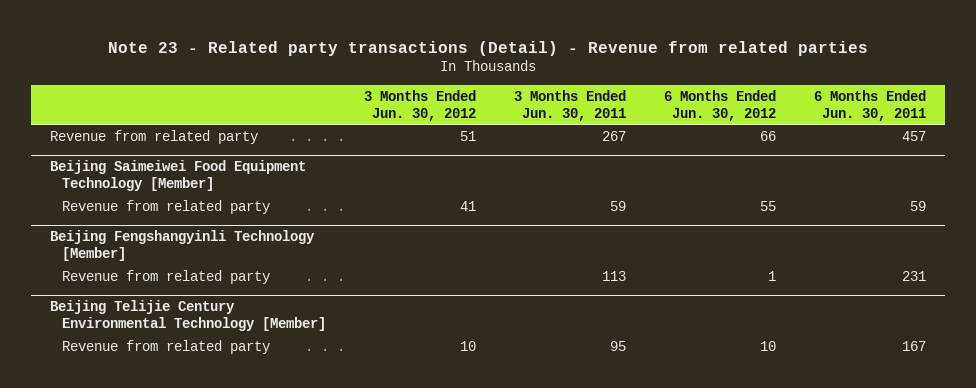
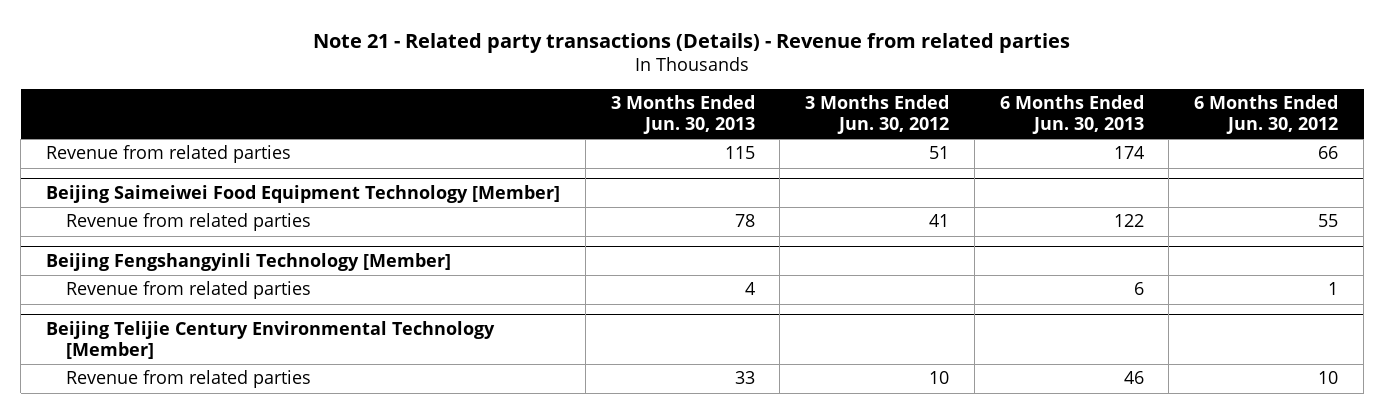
[108,40,869,56] Note 23 - Related party transactions (Detail) - Revenue from related parties -> [313,32,1071,53] Note 21 - Related party transactions (Details) - Revenue from related parties
[513,89,626,121] 3 Months Ended Jun. 30, 2011 -> none
[813,89,926,121] 6 Months Ended Jun. 30, 2011 -> none
none -> [610,95,755,134] 3 Months Ended Jun. 30, 2013
none -> [999,95,1144,134] 6 Months Ended Jun. 30, 2013
[50,129,259,144] Revenue from related party -> [46,145,292,164] Revenue from related parties
[61,199,270,214] Revenue from related party -> [65,213,311,232] Revenue from related parties
[61,269,270,284] Revenue from related party -> [65,281,311,300] Revenue from related parties
[61,339,270,354] Revenue from related party -> [65,370,311,389] Revenue from related parties

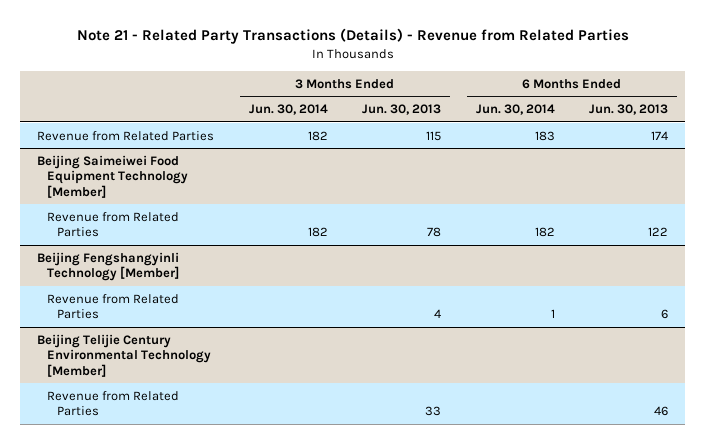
[313,32,1071,53] Note 21 - Related party transactions (Details) - Revenue from related parties -> [76,28,629,45] Note 21 - Related Party Transactions (Details) - Revenue from Related Parties
[805,95,950,134] 3 Months Ended Jun. 30, 2012 -> none
[1194,95,1339,134] 6 Months Ended Jun. 30, 2012 -> none
none -> [248,104,328,116] Jun. 30, 2014
none -> [475,104,555,116] Jun. 30, 2014
[46,145,292,164] Revenue from related parties -> [36,130,214,141] Revenue from Related Parties
[65,213,311,232] Revenue from related parties -> [46,211,179,238] Revenue from Related Parties
[65,281,311,300] Revenue from related parties -> [46,293,179,320] Revenue from Related Parties
[65,370,311,389] Revenue from related parties -> [46,390,179,417] Revenue from Related Parties

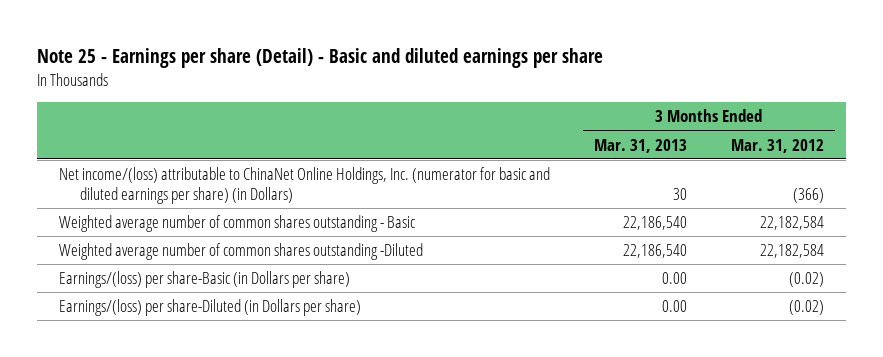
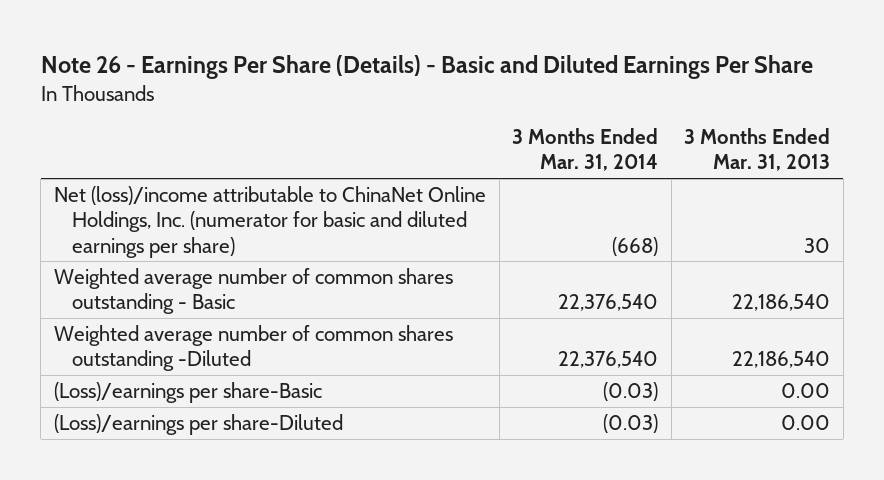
[37,48,604,69] Note 25 - Earnings per share (Detail) - Basic and diluted earnings per share -> [40,54,813,79] Note 26 - Earnings Per Share (Details) - Basic and Diluted Earnings Per Share
[731,138,825,153] Mar. 31, 2012 -> none
none -> [512,128,659,172] 3 Months Ended Mar. 31, 2014
[59,167,551,204] Net income/(loss) attributable to ChinaNet Online Holdings, Inc. (numerator for basic and diluted earnings per share) (in Dollars) -> [54,186,487,258] Net (loss)/income attributable to ChinaNet Online Holdings, Inc. (numerator for basic and diluted earnings per share)
[59,271,351,289] Earnings/(loss) per share-Basic (in Dollars per share) -> [54,382,323,404] (Loss)/earnings per share-Basic
[59,299,362,317] Earnings/(loss) per share-Diluted (in Dollars per share) -> [54,414,344,436] (Loss)/earnings per share-Diluted

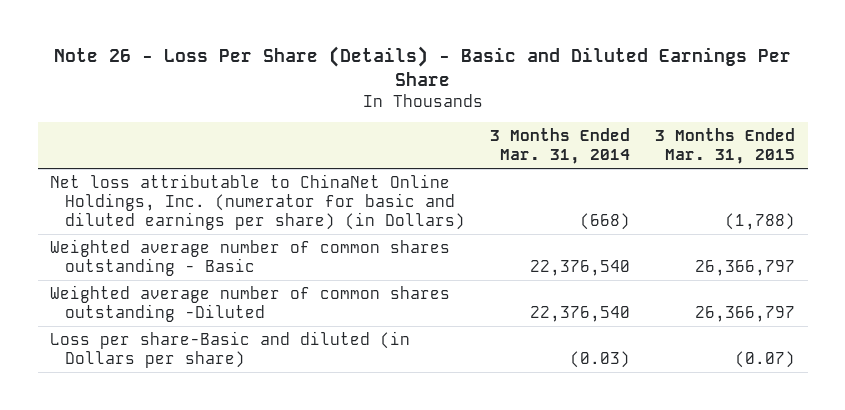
[40,54,813,79] Note 26 - Earnings Per Share (Details) - Basic and Diluted Earnings Per Share -> [53,45,791,86] Note 26 - Loss Per Share (Details) - Basic and Diluted Earnings Per Share
[684,128,831,172] 3 Months Ended Mar. 31, 2013 -> none
none -> [654,128,795,165] 3 Months Ended Mar. 31, 2015
[54,186,487,258] Net (loss)/income attributable to ChinaNet Online Holdings, Inc. (numerator for basic and diluted earnings per share) -> [50,173,465,231] Net loss attributable to ChinaNet Online Holdings, Inc. (numerator for basic and diluted earnings per share) (in Dollars)
[54,382,323,404] (Loss)/earnings per share-Basic -> none
[54,414,344,436] (Loss)/earnings per share-Diluted -> none
none -> [50,330,411,369] Loss per share-Basic and diluted (in Dollars per share)

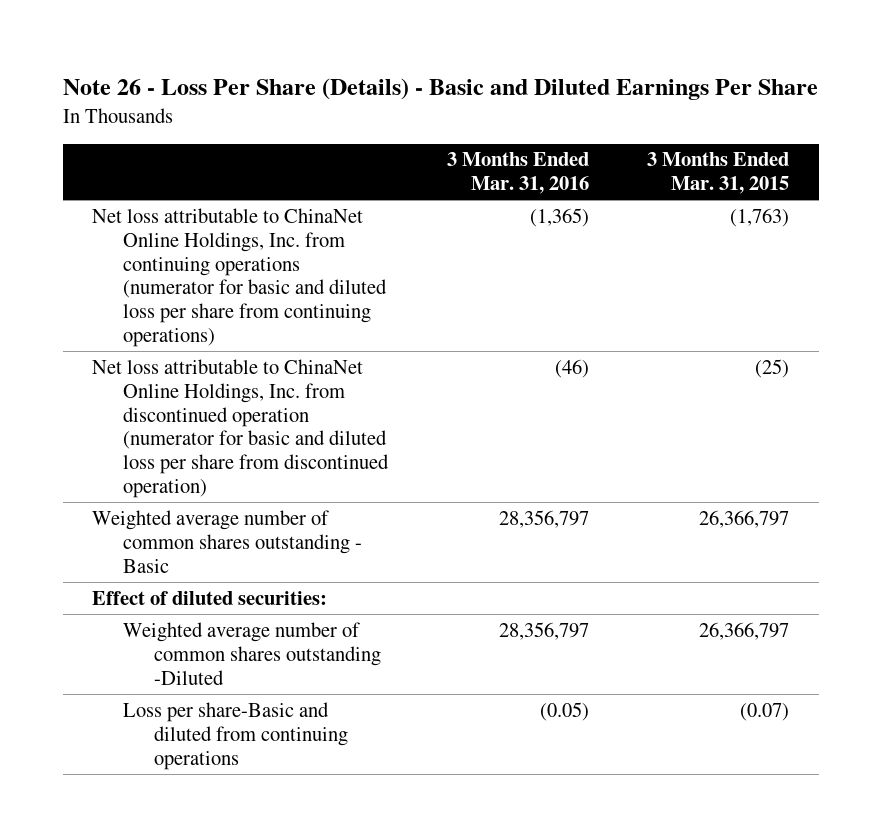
[489,128,630,165] 3 Months Ended Mar. 31, 2014 -> none
none -> [446,152,589,195] 3 Months Ended Mar. 31, 2016
[50,173,465,231] Net loss attributable to ChinaNet Online Holdings, Inc. (numerator for basic and diluted earnings per share) (in Dollars) -> [92,207,388,347] Net loss attributable to ChinaNet Online Holdings, Inc. from continuing operations (numerator for basic and diluted loss per share from continuing operations)
[724,213,795,231] (1,788) -> [730,207,790,227] (1,763)
none -> [92,358,390,498] Net loss attributable to ChinaNet Online Holdings, Inc. from discontinued operation (numerator for basic and diluted loss per share from discontinued operation)
none -> [92,590,328,605] Effect of diluted securities:
[50,330,411,369] Loss per share-Basic and diluted (in Dollars per share) -> [123,701,348,770] Loss per share-Basic and diluted from continuing operations

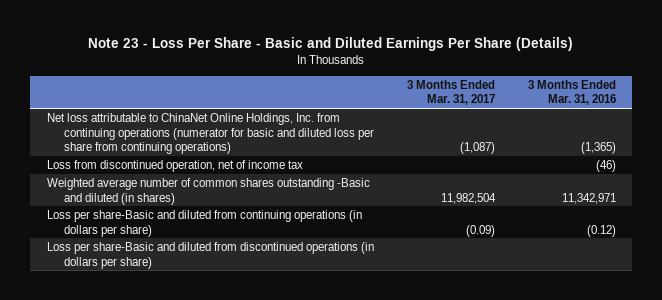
[62,78,818,101] Note 26 - Loss Per Share (Details) - Basic and Diluted Earnings Per Share -> [88,37,574,52] Note 23 - Loss Per Share - Basic and Diluted Earnings Per Share (Details)
[647,152,790,195] 3 Months Ended Mar. 31, 2015 -> none
none -> [406,79,495,106] 3 Months Ended Mar. 31, 2017
[92,590,328,605] Effect of diluted securities: -> none
[123,621,381,685] Weighted average number of common shares outstanding -Diluted -> none
[92,358,390,498] Net loss attributable to ChinaNet Online Holdings, Inc. from discontinued operation (numerator for basic and diluted loss per share from discontinued operation) -> [46,159,303,172] Loss from discontinued operation, net of income tax
[92,509,363,573] Weighted average number of common shares outstanding - Basic -> [46,177,370,205] Weighted average number of common shares outstanding -Basic and diluted (in shares)
[498,509,589,528] 28,356,797 -> [561,192,616,204] 11,342,971
[123,701,348,770] Loss per share-Basic and diluted from continuing operations -> [46,209,362,237] Loss per share-Basic and diluted from continuing operations (in dollars per share)
[539,701,589,721] (0.05) -> [586,224,616,237] (0.12)
none -> [46,241,374,269] Loss per share-Basic and diluted from discontinued operations (in dollars per share)

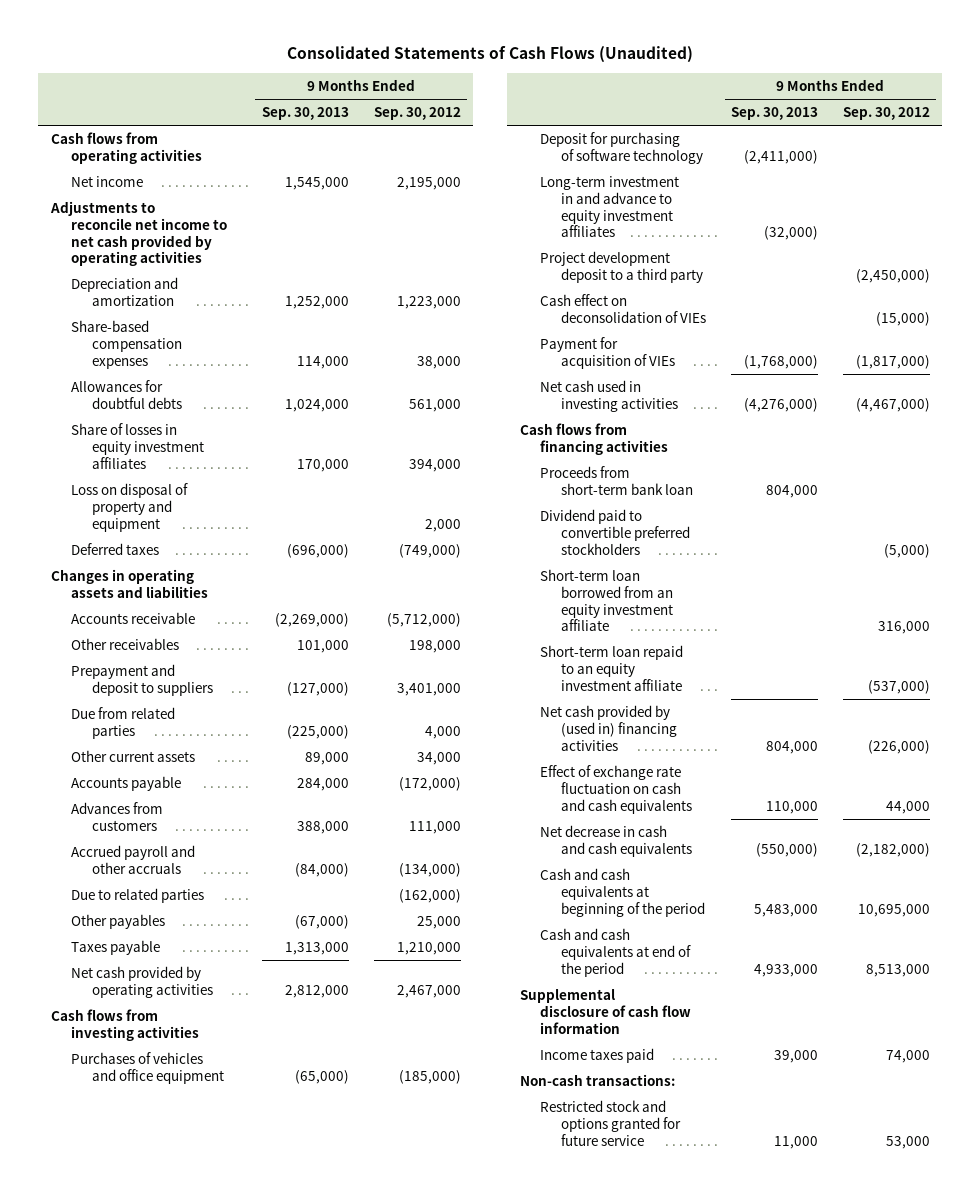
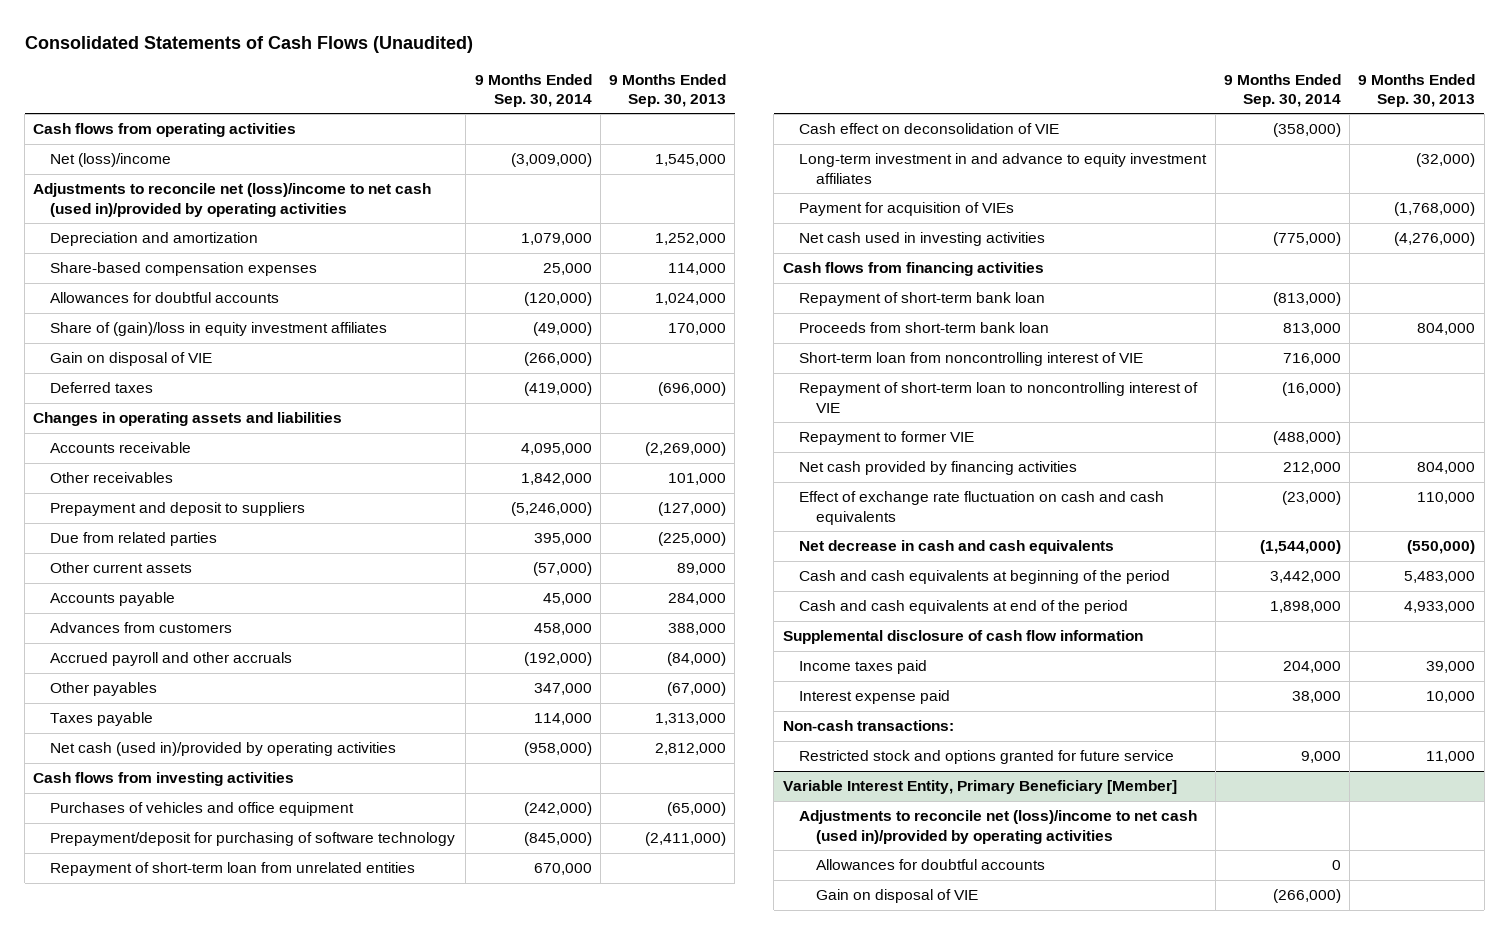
[373,107,461,121] Sep. 30, 2012 -> none
none -> [474,73,592,107] 9 Months Ended Sep. 30, 2014
[71,176,144,188] Net income -> [50,153,172,168] Net (loss)/income
[49,201,228,267] Adjustments to reconcile net income to net cash provided by operating activities -> [33,183,432,217] Adjustments to reconcile net (loss)/income to net cash (used in)/provided by operating activities
[71,483,189,532] Loss on disposal of property and equipment -> none
[71,380,182,409] Allowances for doubtful debts -> [50,292,280,304] Allowances for doubtful accounts
[71,423,204,469] Share of losses in equity investment affiliates -> [50,322,388,337] Share of (gain)/loss in equity investment affiliates
none -> [50,352,213,367] Gain on disposal of VIE
[71,888,205,904] Due to related parties -> none
[71,966,213,998] Net cash provided by operating activities -> [50,742,397,757] Net cash (used in)/provided by operating activities
[540,132,703,164] Deposit for purchasing of software technology -> [50,832,456,847] Prepayment/deposit for purchasing of software technology
none -> [50,862,416,877] Repayment of short-term loan from unrelated entities
none -> [799,123,1060,135] Cash effect on deconsolidation of VIE
[540,251,703,283] Project development deposit to a third party -> none
[540,294,706,323] Cash effect on deconsolidation of VIEs -> none
none -> [799,292,1046,307] Repayment of short-term bank loan
[540,509,690,555] Dividend paid to convertible preferred stockholders -> none
[540,569,673,632] Short-term loan borrowed from an equity investment affiliate -> none
[540,645,684,691] Short-term loan repaid to an equity investment affiliate -> none
none -> [799,352,1144,367] Short-term loan from noncontrolling interest of VIE
none -> [799,382,1199,413] Repayment of short-term loan to noncontrolling interest of VIE
none -> [799,431,975,446] Repayment to former VIE
[540,705,677,751] Net cash provided by (used in) financing activities -> [799,461,1078,476] Net cash provided by financing activities
none -> [799,690,951,705] Interest expense paid
none -> [782,780,1177,795] Variable Interest Entity, Primary Beneficiary [Member]
none -> [799,810,1198,844] Adjustments to reconcile net (loss)/income to net cash (used in)/provided by operating activities
none -> [816,859,1046,871] Allowances for doubtful accounts
none -> [816,889,979,904] Gain on disposal of VIE

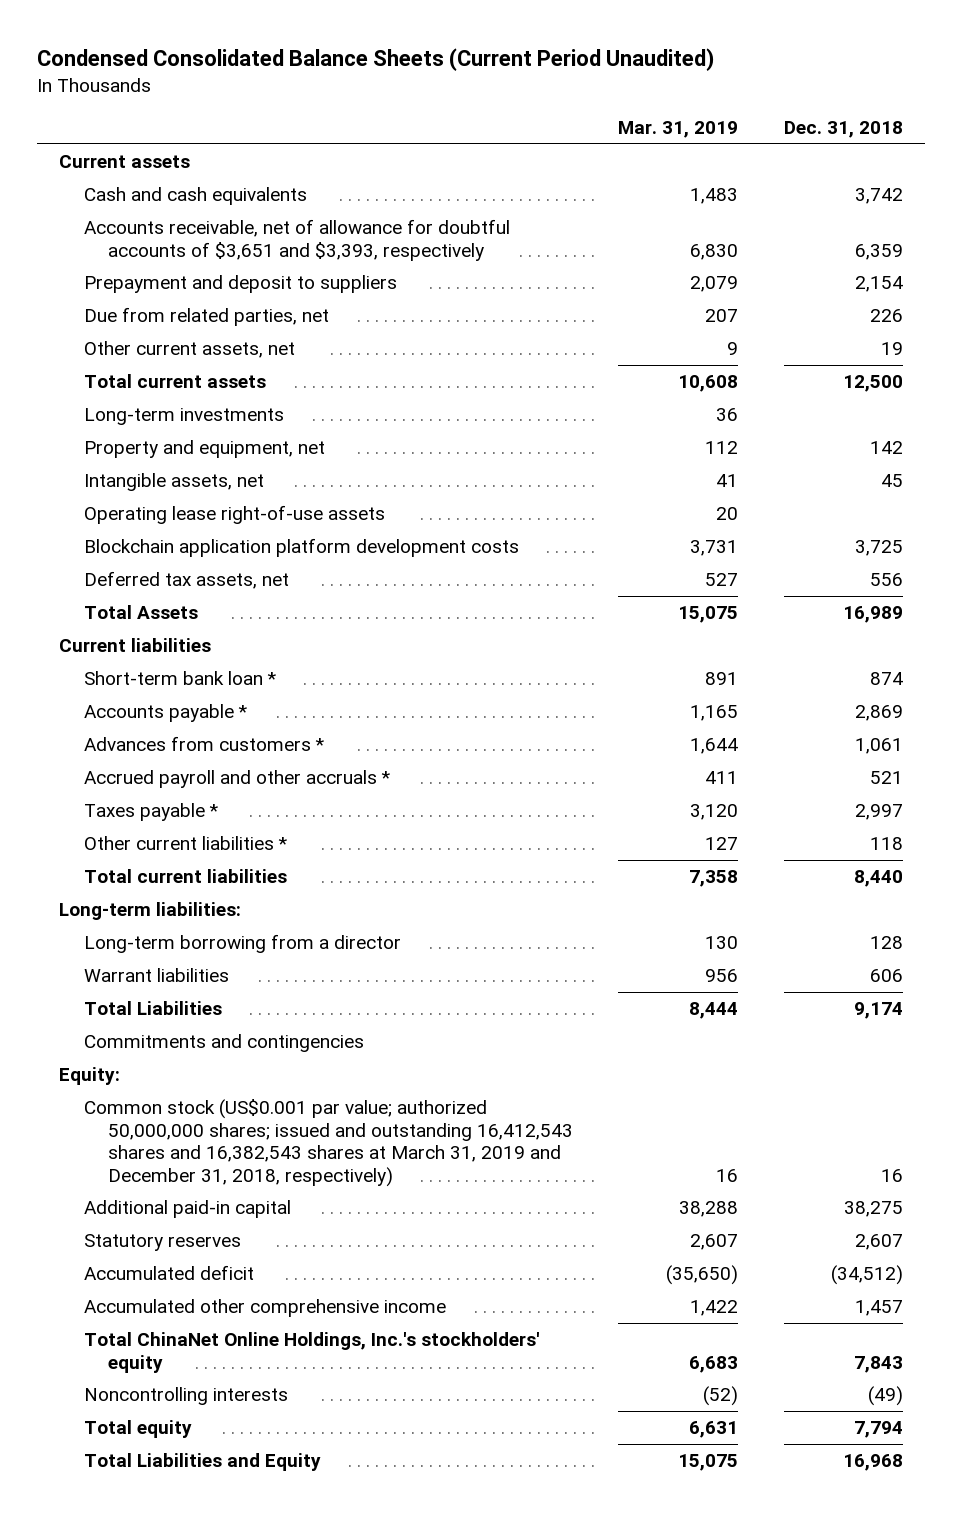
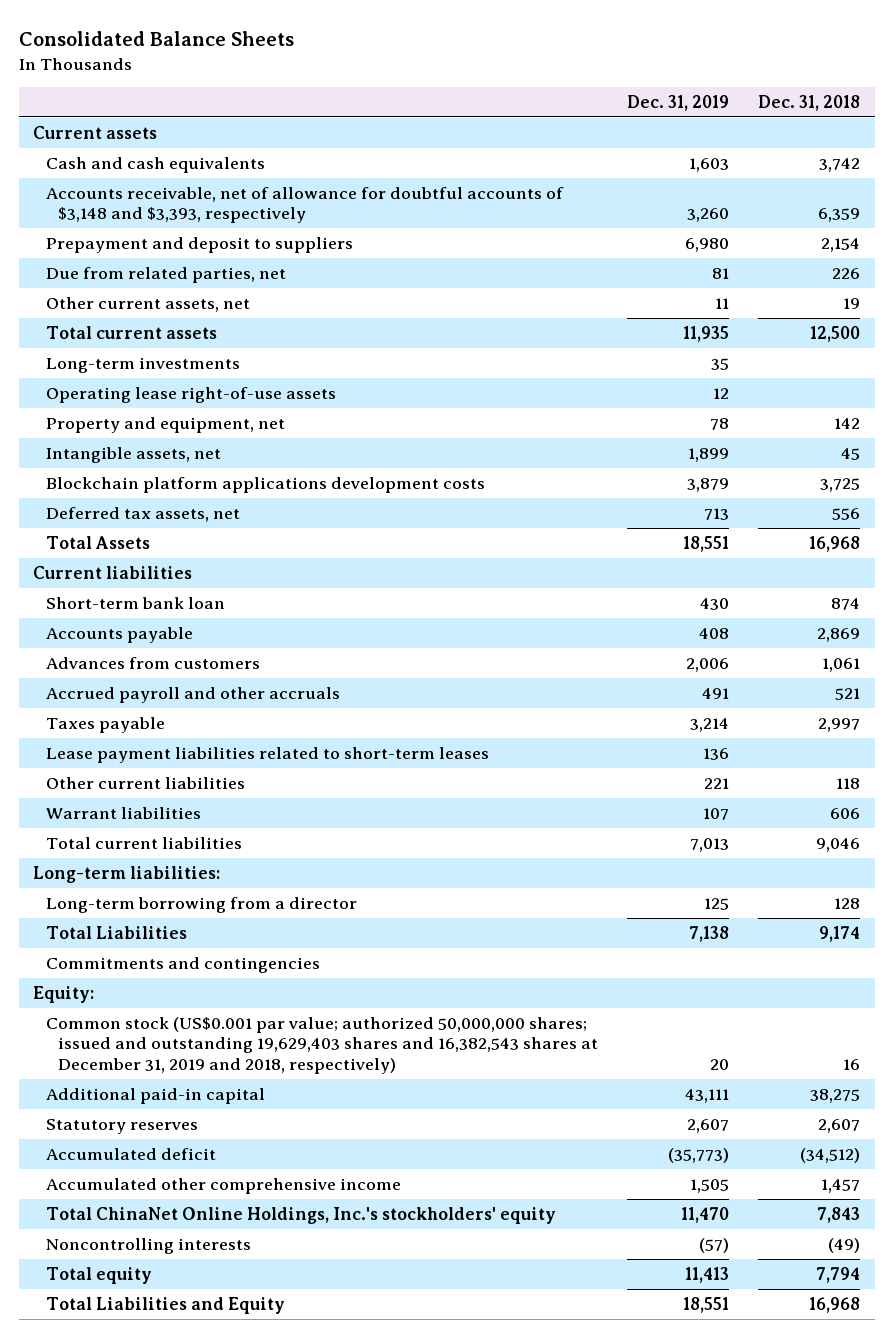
[36,48,714,72] Condensed Consolidated Balance Sheets (Current Period Unaudited) -> [18,31,294,47] Consolidated Balance Sheets
[618,121,739,139] Mar. 31, 2019 -> none
none -> [627,94,730,111] Dec. 31, 2019
[83,219,510,261] Accounts receivable, net of allowance for doubtful accounts of $3,651 and $3,393, respectively -> [45,186,564,224] Accounts receivable, net of allowance for doubtful accounts of $3,148 and $3,393, respectively
[83,505,385,525] Operating lease right-of-use assets -> [45,386,336,403] Operating lease right-of-use assets
[83,538,519,558] Blockchain application platform development costs -> [45,476,485,493] Blockchain platform applications development costs
[842,606,903,624] 16,989 -> [809,535,861,552] 16,968
[83,671,276,686] Short-term bank loan * -> [45,596,225,609] Short-term bank loan
[83,704,247,723] Accounts payable * -> [45,626,193,643] Accounts payable
[83,736,324,752] Advances from customers * -> [45,656,260,669] Advances from customers
[83,770,390,789] Accrued payroll and other accruals * -> [45,686,340,703] Accrued payroll and other accruals
[83,803,218,822] Taxes payable * -> [45,716,165,733] Taxes payable
none -> [45,746,489,763] Lease payment liabilities related to short-term leases
[83,836,287,851] Other current liabilities * -> [45,776,245,789] Other current liabilities
[83,968,229,983] Warrant liabilities -> [45,806,201,819] Warrant liabilities
[853,870,903,888] 8,440 -> [816,837,861,852] 9,046
[83,1099,573,1187] Common stock (US$0.001 par value; authorized 50,000,000 shares; issued and outstanding 16,412,543 shares and 16,382,543 shares at March 31, 2019 and December 31, 2018, respectively) -> [45,1016,599,1074] Common stock (US$0.001 par value; authorized 50,000,000 shares; issued and outstanding 19,629,403 shares and 16,382,543 shares at December 31, 2019 and 2018, respectively)

